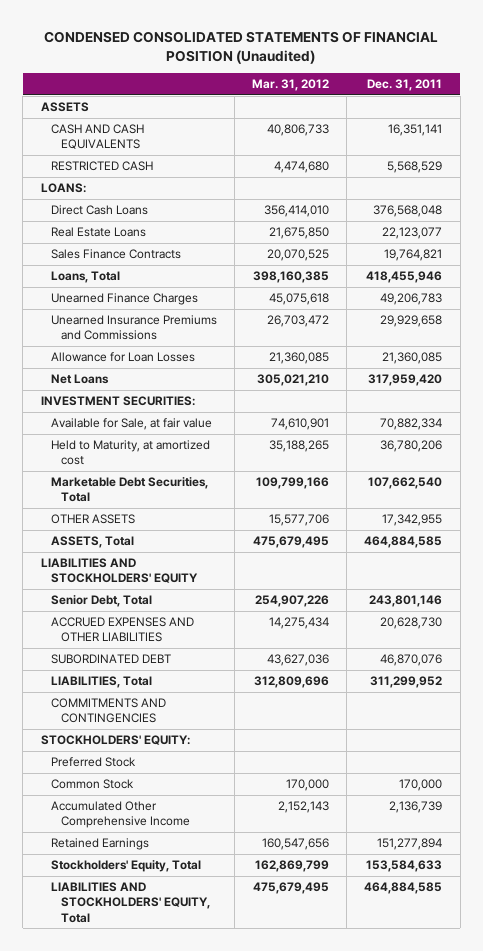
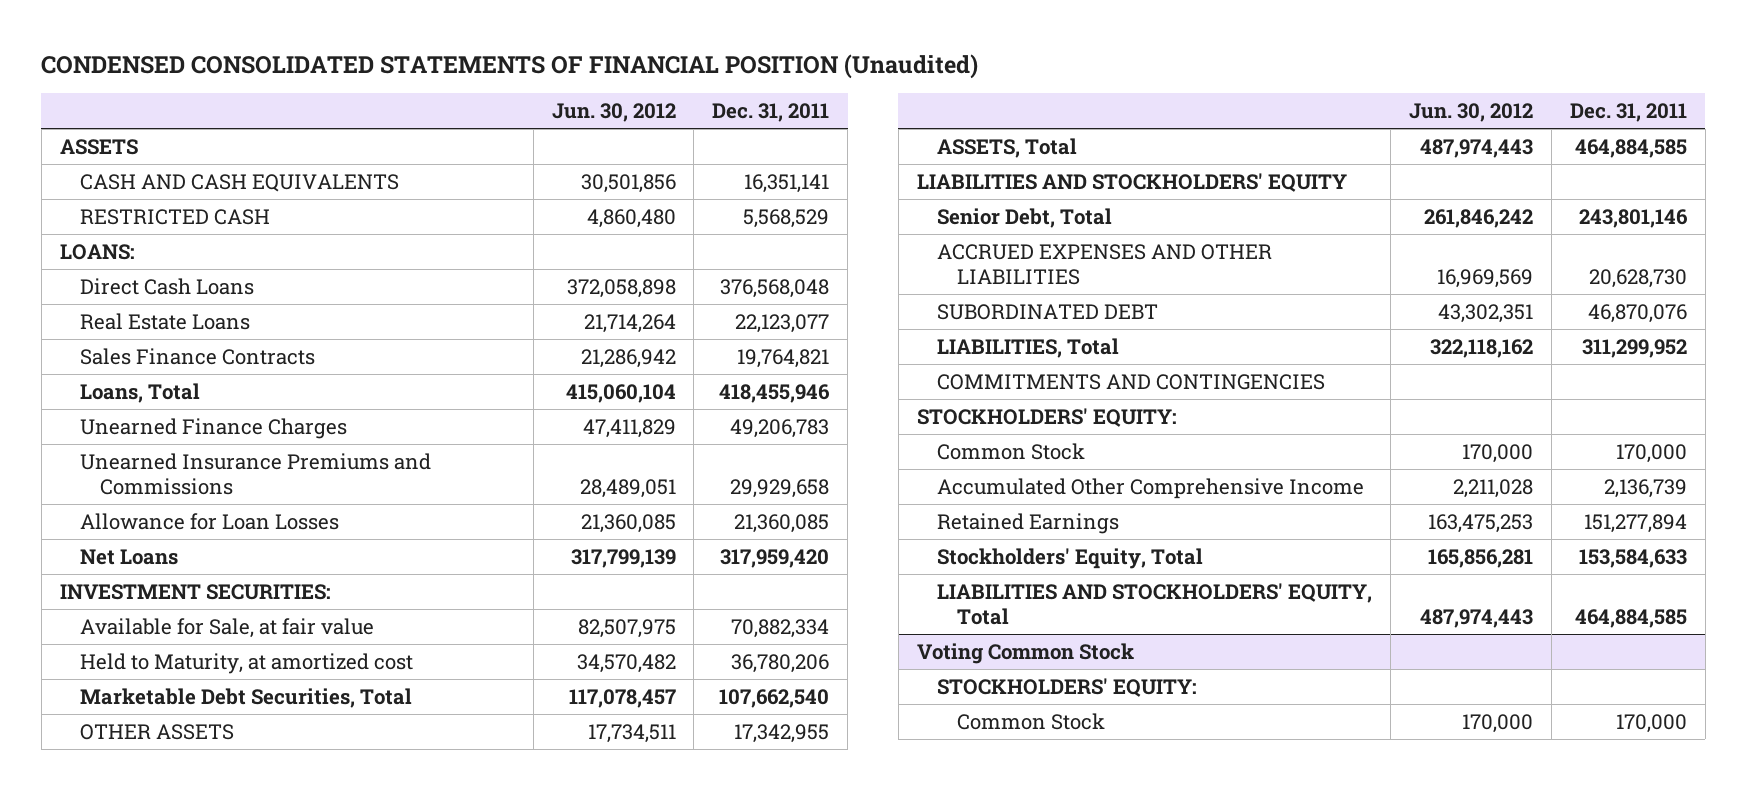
[251,79,329,92] Mar. 31, 2012 -> none
none -> [551,102,676,122] Jun. 30, 2012
[50,757,136,768] Preferred Stock -> none
none -> [916,642,1134,664] Voting Common Stock
none -> [937,677,1198,697] STOCKHOLDERS' EQUITY:
none -> [957,712,1106,730] Common Stock

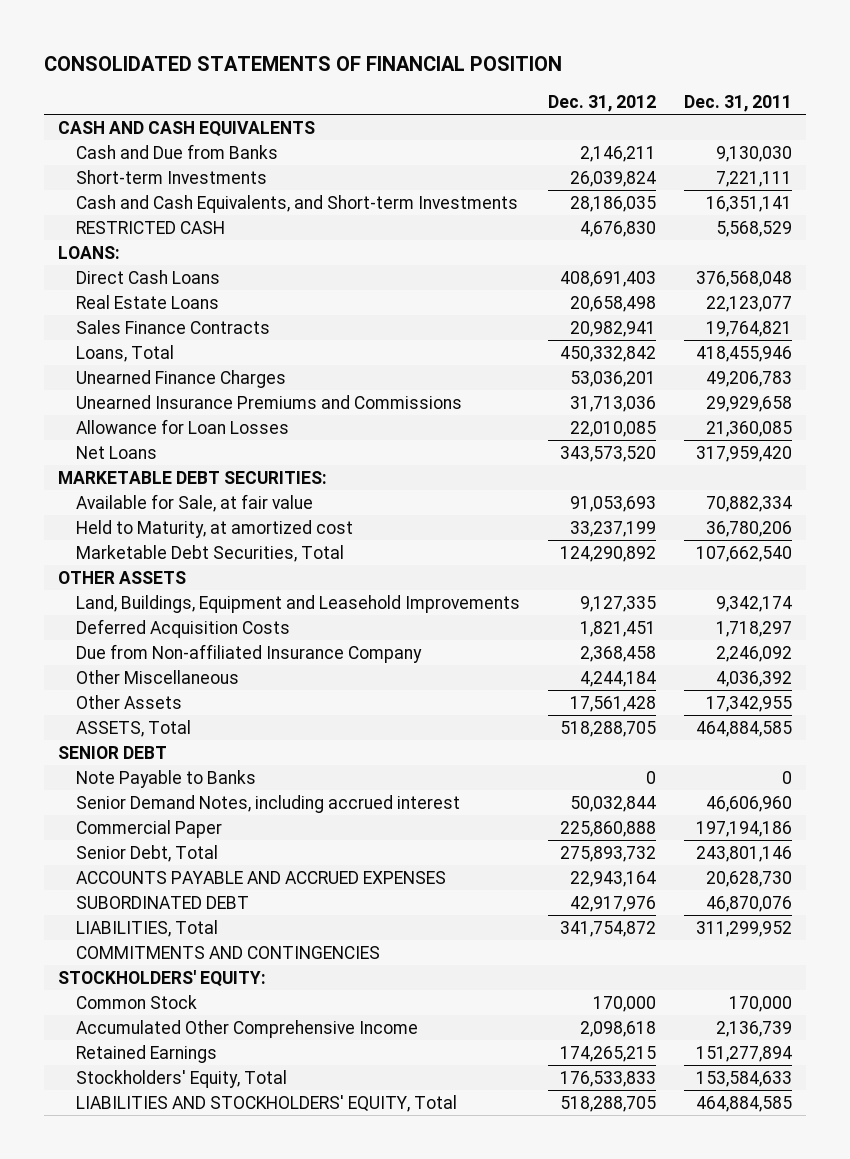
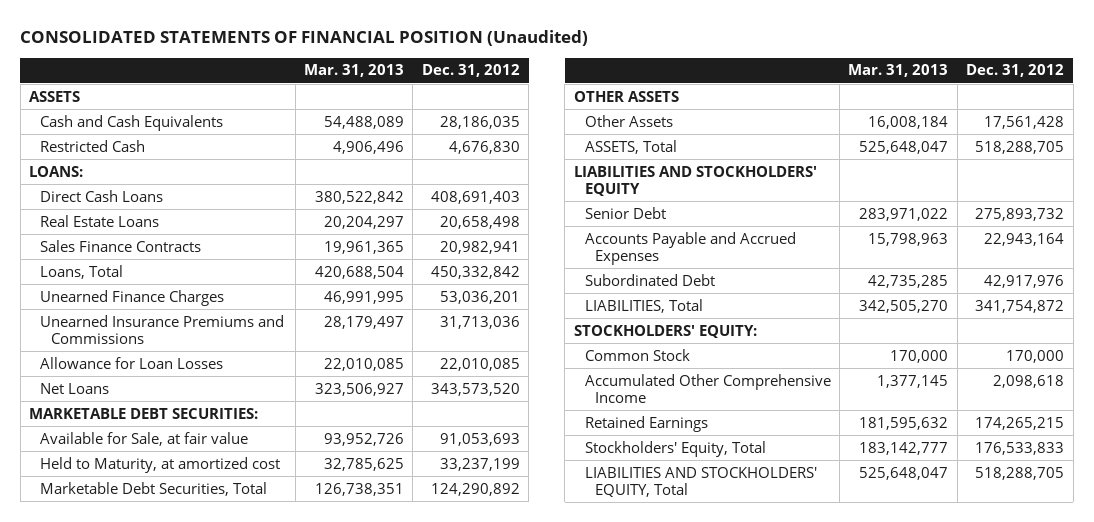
[44,56,563,72] CONSOLIDATED STATEMENTS OF FINANCIAL POSITION -> [20,30,589,47] CONSOLIDATED STATEMENTS OF FINANCIAL POSITION (Unaudited)
[683,94,792,112] Dec. 31, 2011 -> none
none -> [303,64,404,78] Mar. 31, 2013
[58,120,316,137] CASH AND CASH EQUIVALENTS -> none
[76,169,268,184] Short-term Investments -> none
[76,194,519,213] Cash and Cash Equivalents, and Short-term Investments -> none
none -> [29,90,81,102] ASSETS
[76,143,279,159] Cash and Due from Banks -> [40,114,224,131] Cash and Cash Equivalents
[580,145,657,162] 2,146,211 -> [439,115,520,129] 28,186,035
[76,220,226,234] RESTRICTED CASH -> [40,139,146,152] Restricted Cash
[76,594,521,613] Land, Buildings, Equipment and Leasehold Improvements -> none
[76,618,291,638] Deferred Acquisition Costs -> none
[76,643,423,663] Due from Non-affiliated Insurance Company -> none
[76,669,240,684] Other Miscellaneous -> none
[58,745,168,759] SENIOR DEBT -> none
[76,769,257,788] Note Payable to Banks -> none
[76,794,461,813] Senior Demand Notes, including accrued interest -> none
[76,819,223,838] Commercial Paper -> none
none -> [573,165,817,196] LIABILITIES AND STOCKHOLDERS' EQUITY
[76,844,219,862] Senior Debt, Total -> [584,206,666,219] Senior Debt
[76,870,447,884] ACCOUNTS PAYABLE AND ACCRUED EXPENSES -> [584,231,796,265] Accounts Payable and Accrued Expenses
[76,895,250,909] SUBORDINATED DEBT -> [584,273,715,286] Subordinated Debt
[76,945,381,959] COMMITMENTS AND CONTINGENCIES -> none

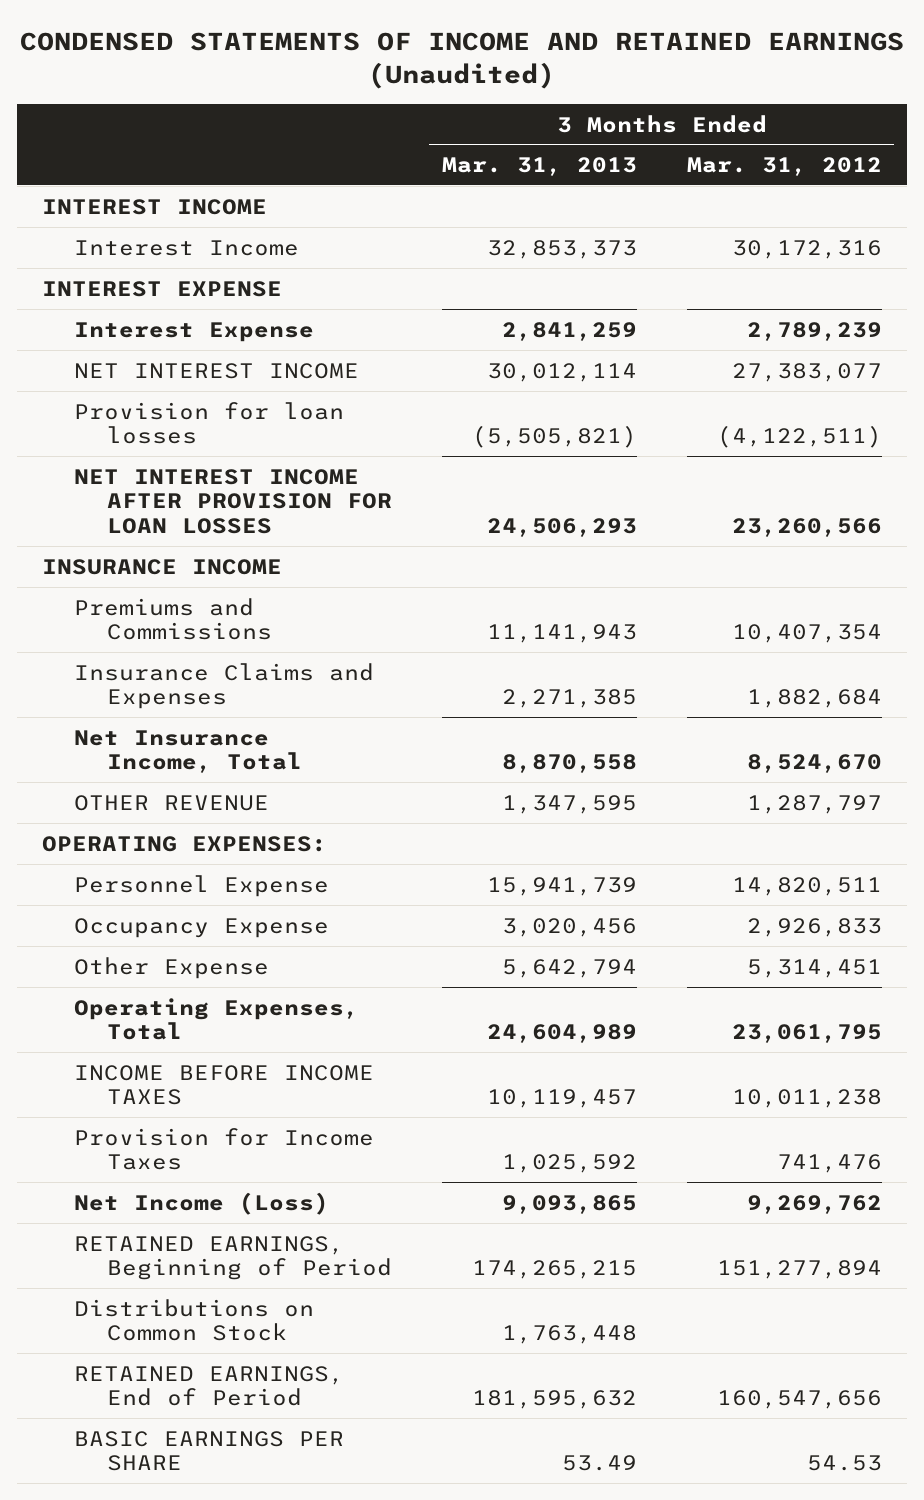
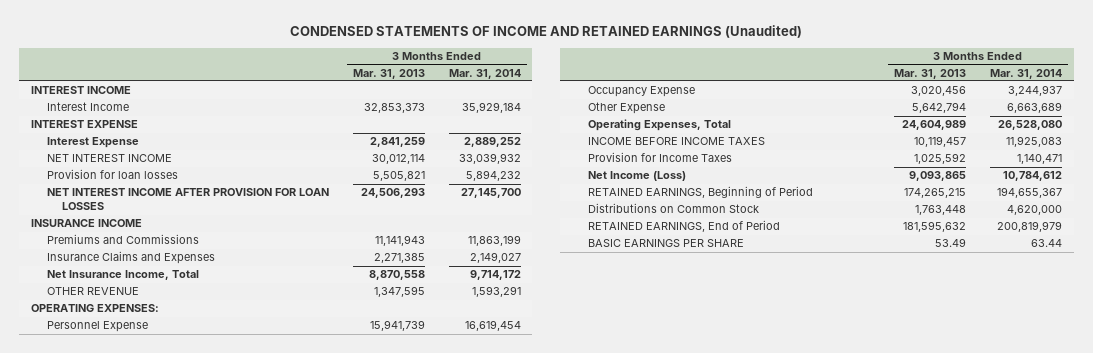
[686,157,882,177] Mar. 31, 2012 -> none
none -> [448,68,521,79] Mar. 31, 2014
[471,425,637,449] (5,505,821) -> [372,171,425,182] 5,505,821

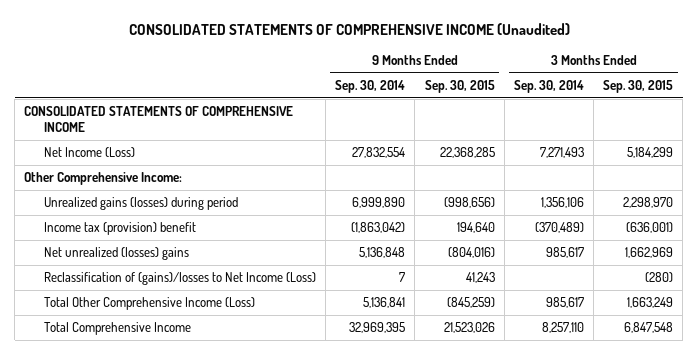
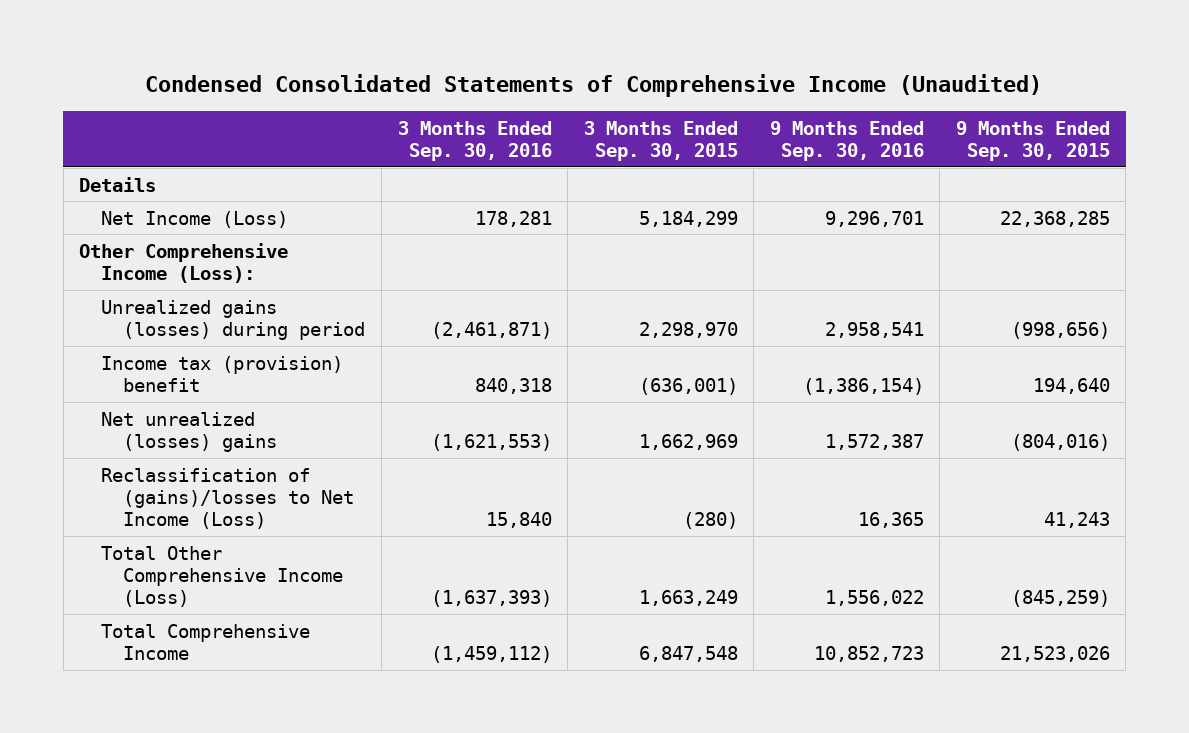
[128,22,570,35] CONSOLIDATED STATEMENTS OF COMPREHENSIVE INCOME (Unaudited) -> [145,74,1043,98] Condensed Consolidated Statements of Comprehensive Income (Unaudited)
[335,79,406,93] Sep. 30, 2014 -> none
[513,79,584,93] Sep. 30, 2014 -> none
none -> [397,120,552,162] 3 Months Ended Sep. 30, 2016
none -> [769,120,924,162] 9 Months Ended Sep. 30, 2016
[24,106,294,132] CONSOLIDATED STATEMENTS OF COMPREHENSIVE INCOME -> none
none -> [79,176,157,192] Details
[24,172,183,186] Other Comprehensive Income: -> [79,242,289,283] Other Comprehensive Income (Loss):

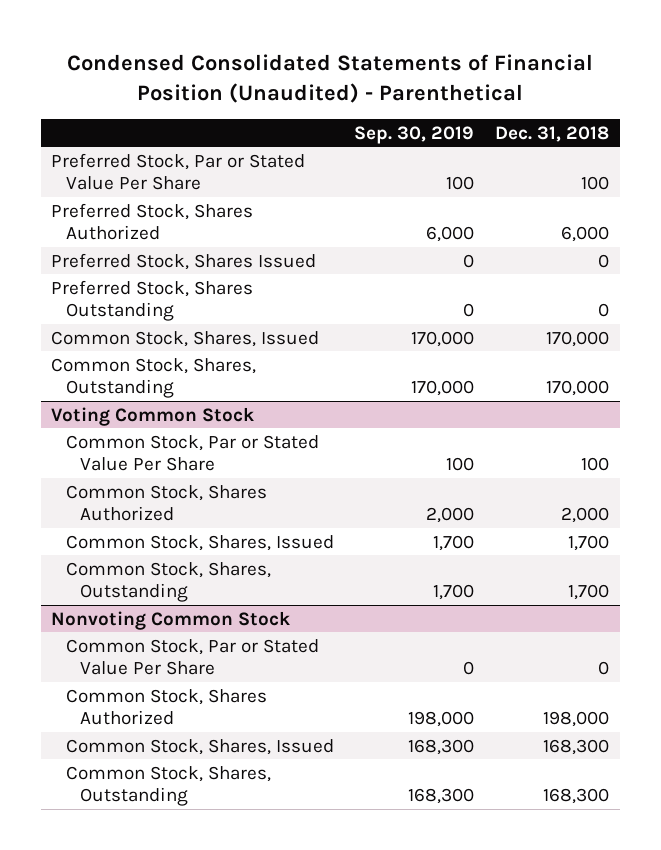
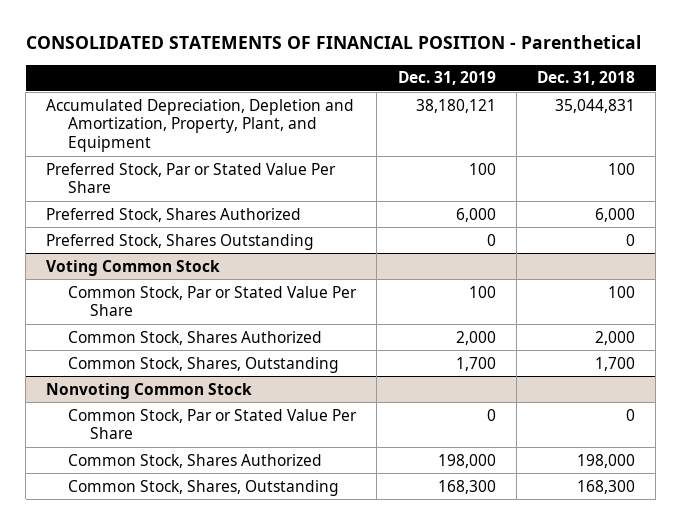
[67,54,594,104] Condensed Consolidated Statements of Financial Position (Unaudited) - Parenthetical -> [25,35,641,50] CONSOLIDATED STATEMENTS OF FINANCIAL POSITION - Parenthetical
[354,125,475,144] Sep. 30, 2019 -> none
none -> [397,71,496,86] Dec. 31, 2019
none -> [46,98,355,153] Accumulated Depreciation, Depletion and Amortization, Property, Plant, and Equipment
[51,252,317,270] Preferred Stock, Shares Issued -> none
[51,330,320,347] Common Stock, Shares, Issued -> none
[51,357,257,399] Common Stock, Shares, Outstanding -> none
[65,534,334,551] Common Stock, Shares, Issued -> none
[65,738,334,755] Common Stock, Shares, Issued -> none

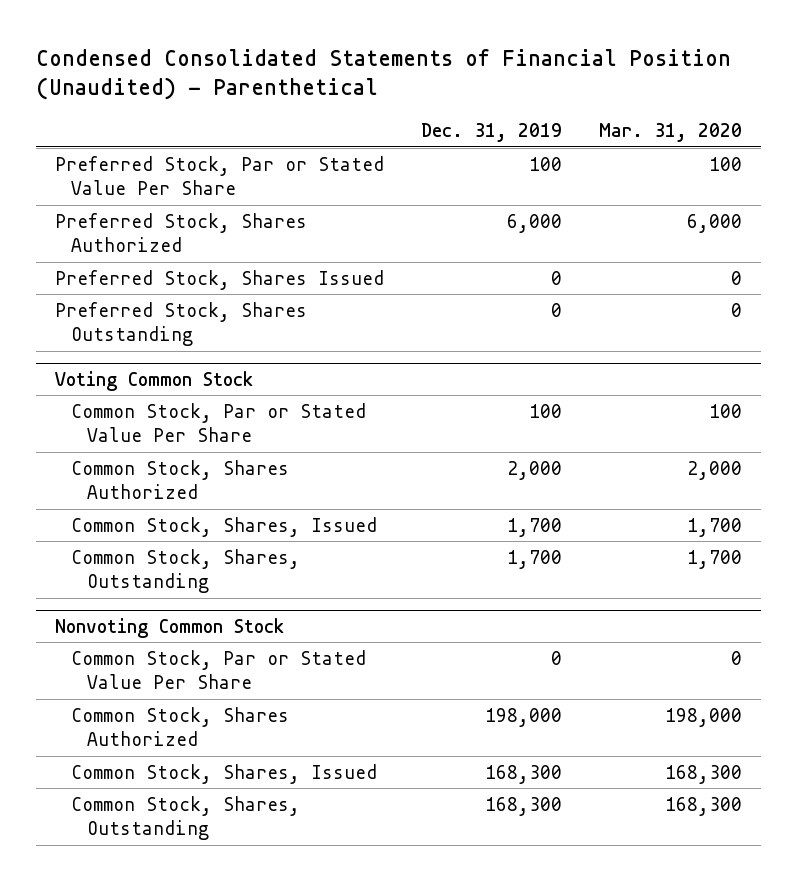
[25,35,641,50] CONSOLIDATED STATEMENTS OF FINANCIAL POSITION - Parenthetical -> [36,48,732,101] Condensed Consolidated Statements of Financial Position (Unaudited) - Parenthetical
[536,71,635,86] Dec. 31, 2018 -> none
none -> [599,123,743,143] Mar. 31, 2020
[46,98,355,153] Accumulated Depreciation, Depletion and Amortization, Property, Plant, and Equipment -> none
none -> [55,269,385,290] Preferred Stock, Shares Issued
none -> [71,516,378,537] Common Stock, Shares, Issued
none -> [71,763,378,784] Common Stock, Shares, Issued

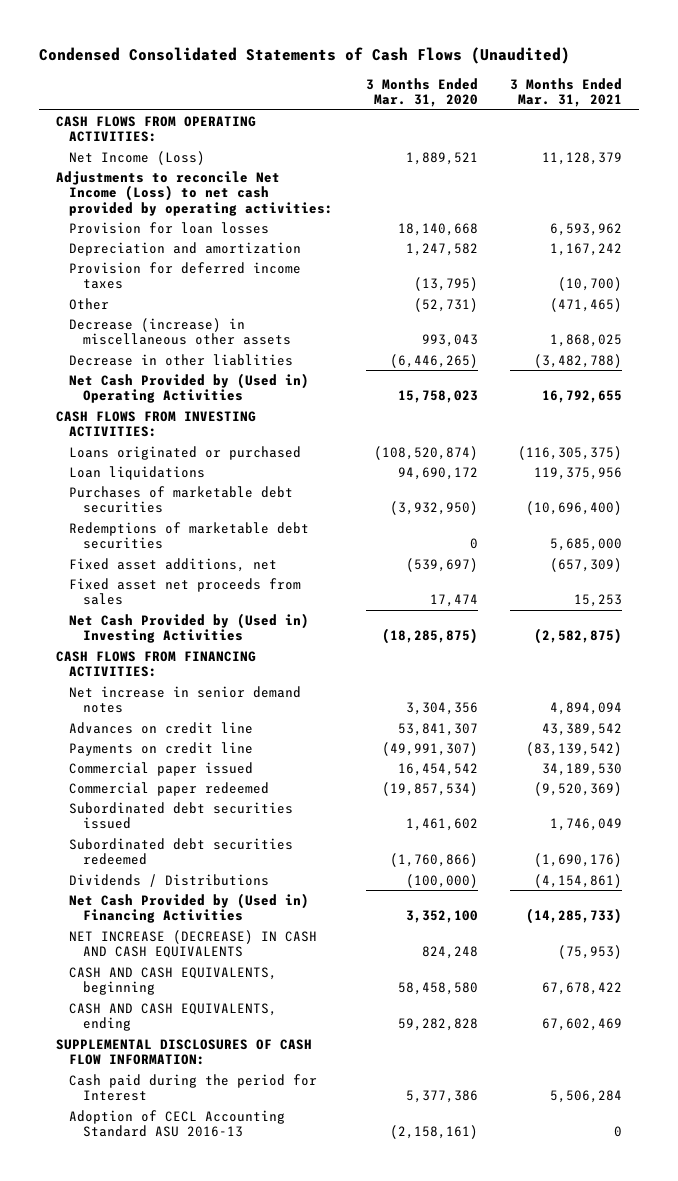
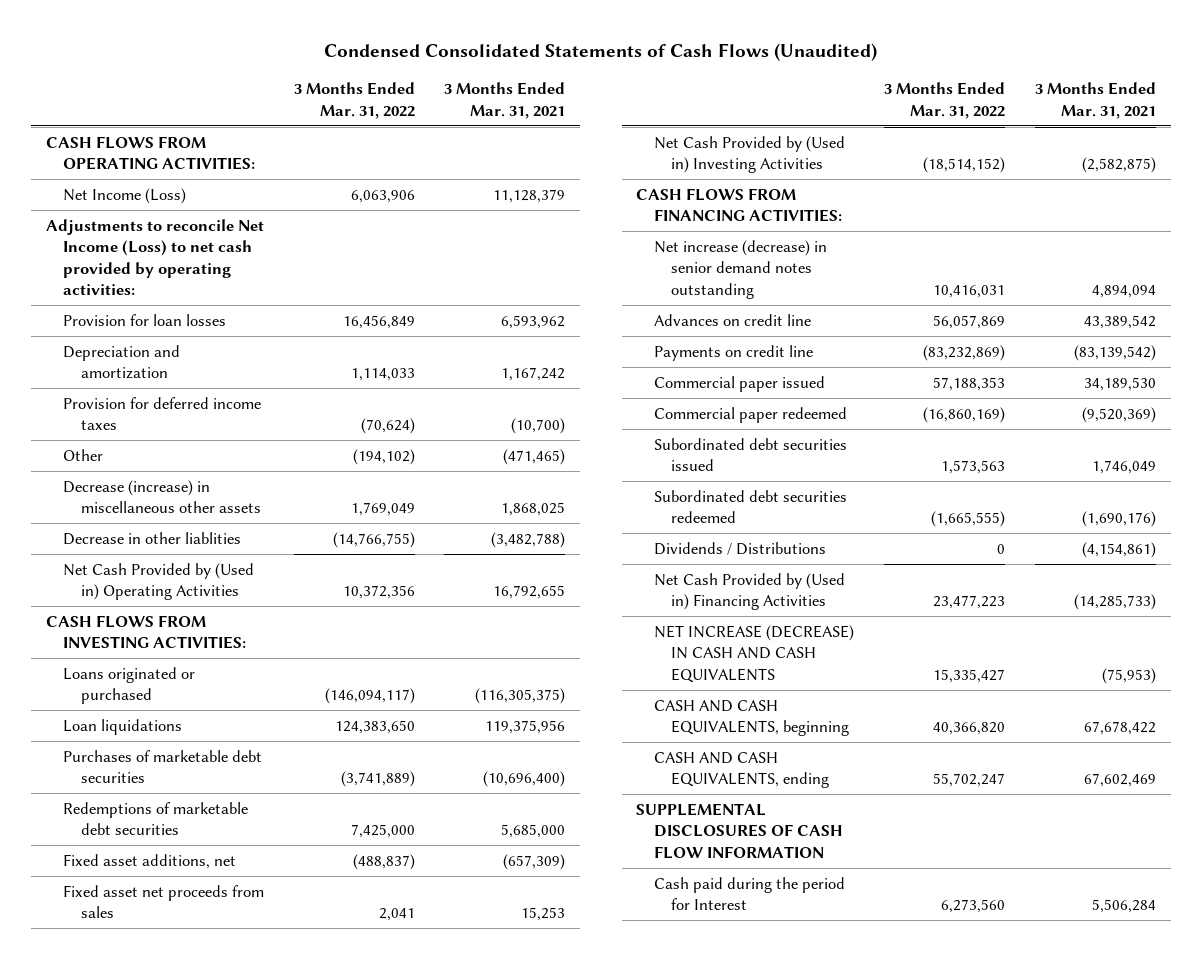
[365,77,478,108] 3 Months Ended Mar. 31, 2020 -> none
none -> [293,82,415,119] 3 Months Ended Mar. 31, 2022
[69,685,302,714] Net increase in senior demand notes -> [653,239,827,299] Net increase (decrease) in senior demand notes outstanding
[55,1038,312,1066] SUPPLEMENTAL DISCLOSURES OF CASH FLOW INFORMATION: -> [636,802,843,859] SUPPLEMENTAL DISCLOSURES OF CASH FLOW INFORMATION
[69,1109,286,1138] Adoption of CECL Accounting Standard ASU 2016-13 -> none

